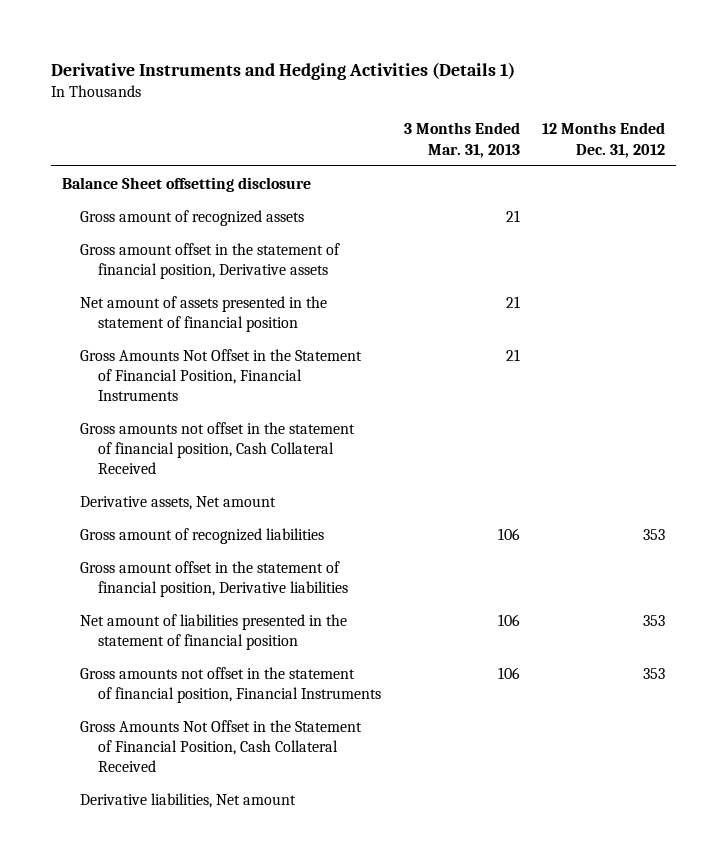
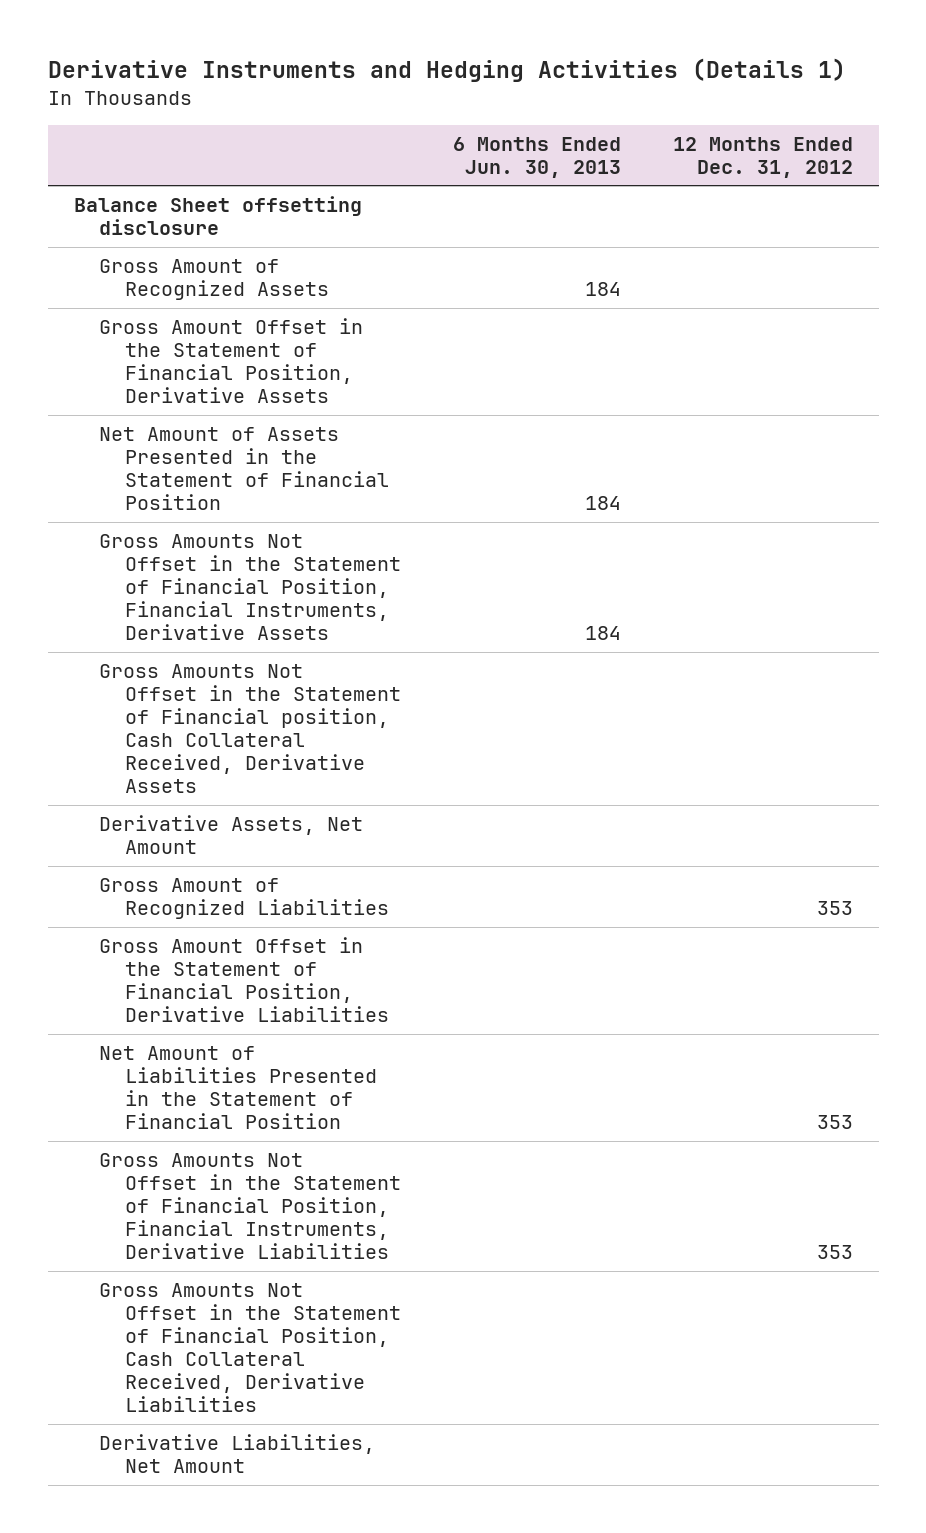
[403,122,520,158] 3 Months Ended Mar. 31, 2013 -> none
none -> [452,136,621,178] 6 Months Ended Jun. 30, 2013
[80,209,305,226] Gross amount of recognized assets -> [99,259,329,300] Gross Amount of Recognized Assets
[80,242,341,279] Gross amount offset in the statement of financial position, Derivative assets -> [99,318,364,403] Gross Amount Offset in the Statement of Financial Position, Derivative Assets
[80,295,328,332] Net amount of assets presented in the statement of financial position -> [99,427,389,510] Net Amount of Assets Presented in the Statement of Financial Position
[80,348,363,402] Gross Amounts Not Offset in the Statement of Financial Position, Financial Instruments -> [99,534,401,640] Gross Amounts Not Offset in the Statement of Financial Position, Financial Instruments, Derivative Assets
[80,421,356,475] Gross amounts not offset in the statement of financial position, Cash Collateral Received -> [99,664,401,793] Gross Amounts Not Offset in the Statement of Financial position, Cash Collateral Received, Derivative Assets
[80,495,277,510] Derivative assets, Net amount -> [99,815,364,854] Derivative Assets, Net Amount
[80,527,325,544] Gross amount of recognized liabilities -> [99,878,389,919] Gross Amount of Recognized Liabilities
[80,560,349,597] Gross amount offset in the statement of financial position, Derivative liabilities -> [99,937,389,1022] Gross Amount Offset in the Statement of Financial Position, Derivative Liabilities
[80,613,348,650] Net amount of liabilities presented in the statement of financial position -> [99,1046,377,1129] Net Amount of Liabilities Presented in the Statement of Financial Position
[80,666,382,703] Gross amounts not offset in the statement of financial position, Financial Instruments -> [99,1153,401,1259] Gross Amounts Not Offset in the Statement of Financial Position, Financial Instruments, Derivative Liabilities
[80,719,363,773] Gross Amounts Not Offset in the Statement of Financial Position, Cash Collateral Received -> [99,1283,401,1412] Gross Amounts Not Offset in the Statement of Financial Position, Cash Collateral Received, Derivative Liabilities
[80,792,297,808] Derivative liabilities, Net amount -> [99,1434,376,1473] Derivative Liabilities, Net Amount

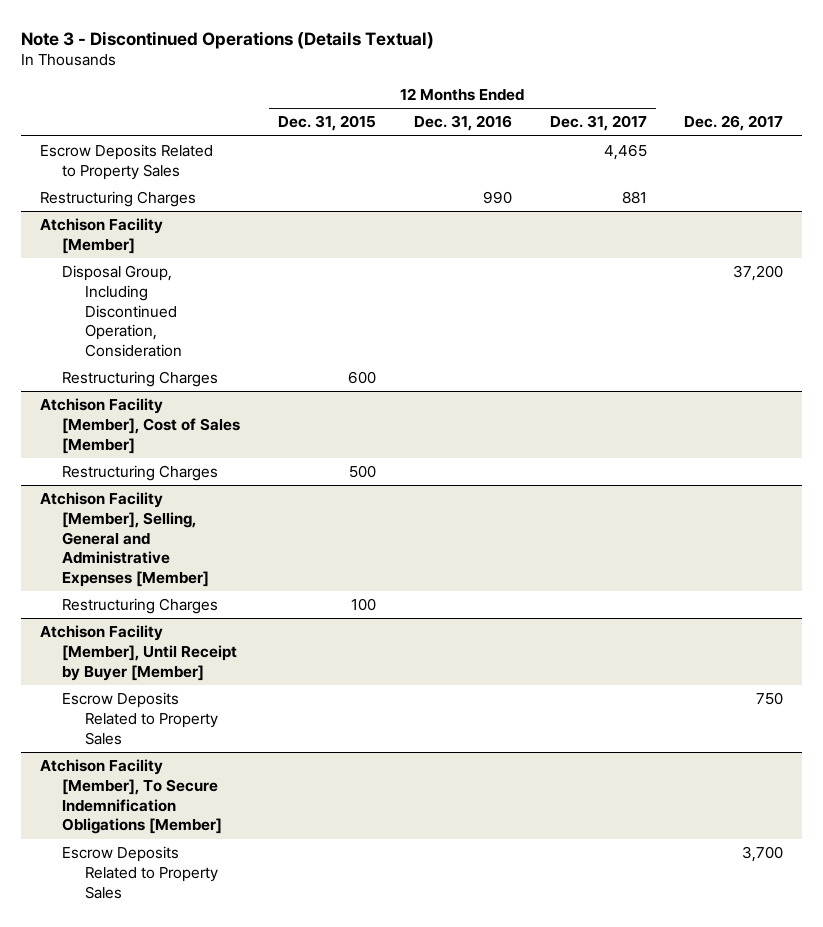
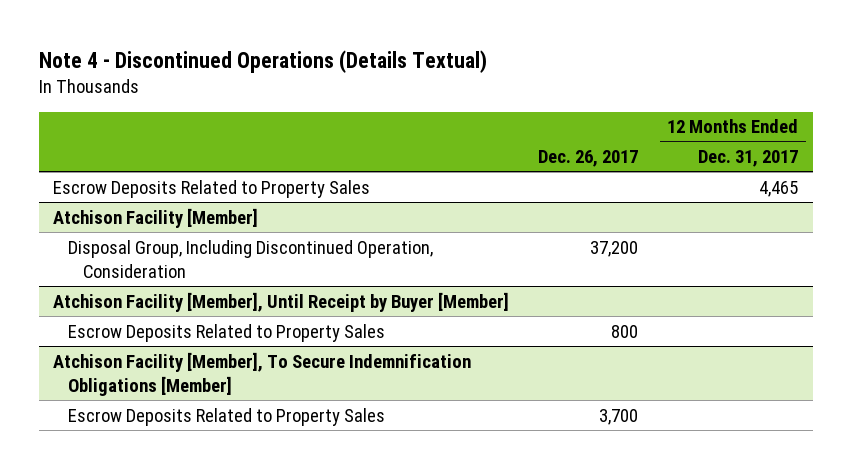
[21,30,435,49] Note 3 - Discontinued Operations (Details Textual) -> [38,49,487,73] Note 4 - Discontinued Operations (Details Textual)
[278,115,377,132] Dec. 31, 2015 -> none
[413,115,512,132] Dec. 31, 2016 -> none
[39,191,196,208] Restructuring Charges -> none
[62,371,219,388] Restructuring Charges -> none
[39,398,241,454] Atchison Facility [Member], Cost of Sales [Member] -> none
[62,465,219,482] Restructuring Charges -> none
[39,492,210,587] Atchison Facility [Member], Selling, General and Administrative Expenses [Member] -> none
[62,598,219,615] Restructuring Charges -> none
[756,692,784,706] 750 -> [611,324,639,338] 800

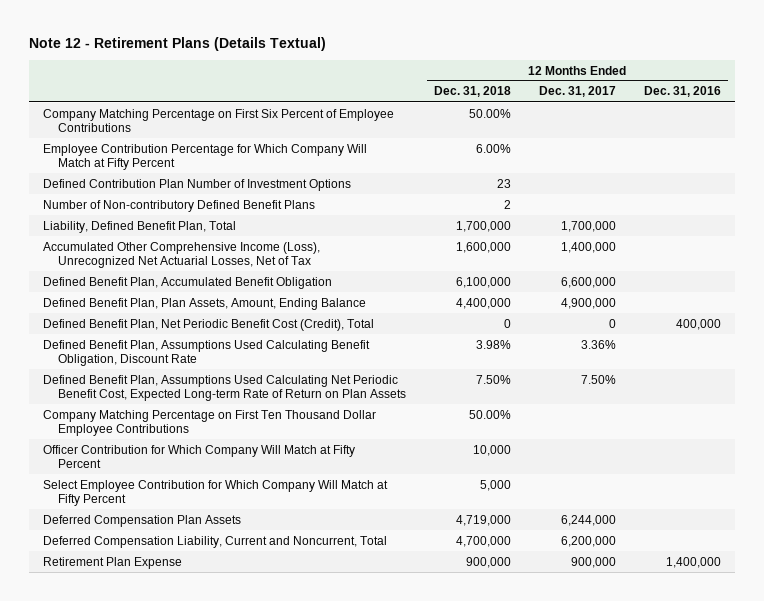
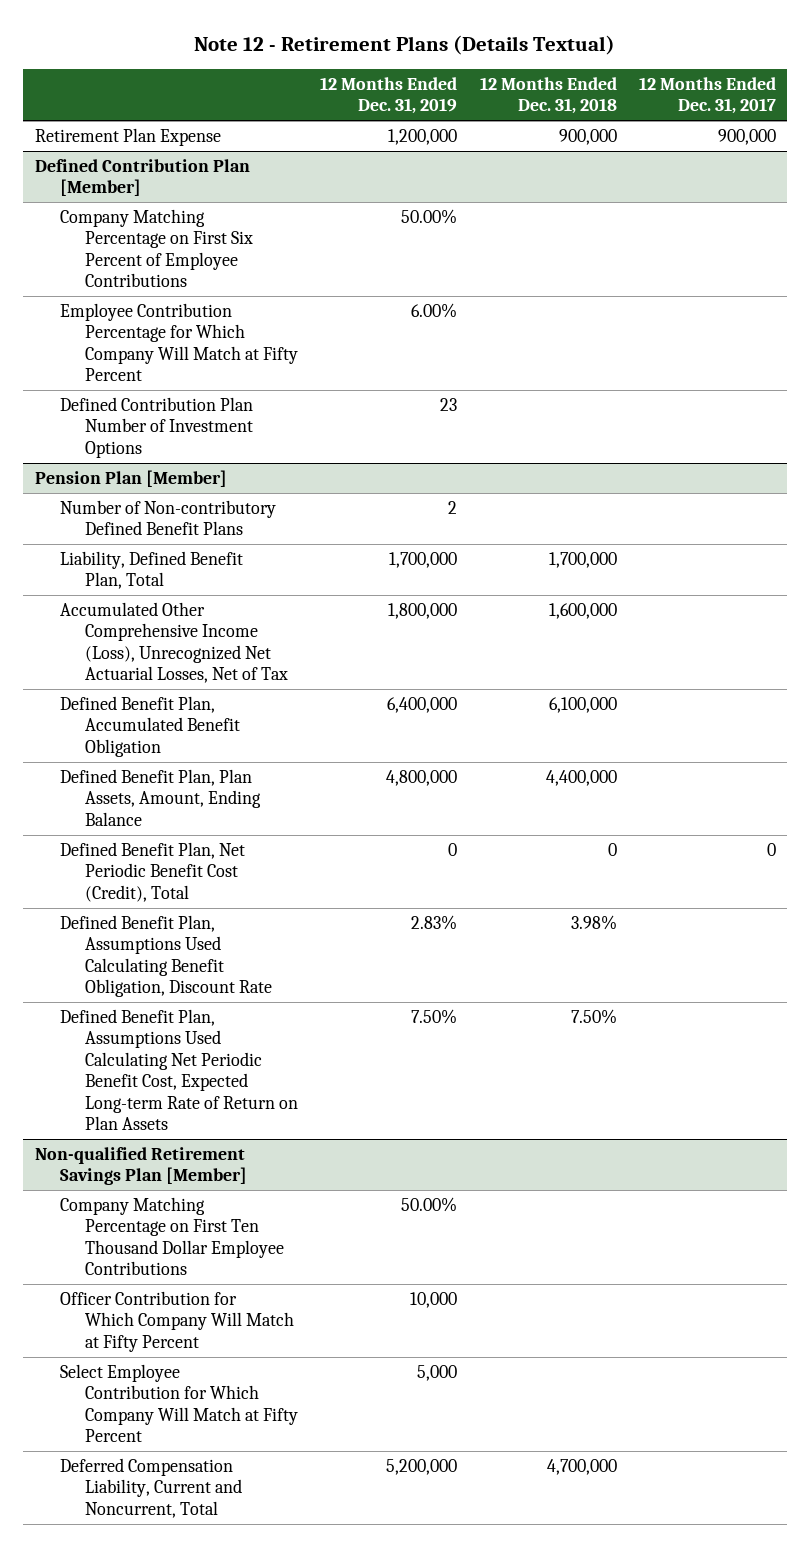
[643,86,721,98] Dec. 31, 2016 -> none
none -> [320,76,458,115] 12 Months Ended Dec. 31, 2019
[43,108,395,132] Company Matching Percentage on First Six Percent of Employee Contributions -> none
[43,143,368,170] Employee Contribution Percentage for Which Company Will Match at Fifty Percent -> none
[43,178,352,191] Defined Contribution Plan Number of Investment Options -> none
[43,199,316,212] Number of Non-contributory Defined Benefit Plans -> none
[43,220,237,233] Liability, Defined Benefit Plan, Total -> none
[43,241,321,268] Accumulated Other Comprehensive Income (Loss), Unrecognized Net Actuarial Losses, Net of Tax -> none
[43,276,333,289] Defined Benefit Plan, Accumulated Benefit Obligation -> none
[43,297,367,310] Defined Benefit Plan, Plan Assets, Amount, Ending Balance -> none
[43,318,375,331] Defined Benefit Plan, Net Periodic Benefit Cost (Credit), Total -> none
[43,339,371,366] Defined Benefit Plan, Assumptions Used Calculating Benefit Obligation, Discount Rate -> none
[43,374,406,401] Defined Benefit Plan, Assumptions Used Calculating Net Periodic Benefit Cost, Expected Long-term Rate of Return on Plan Assets -> none
[43,409,377,436] Company Matching Percentage on First Ten Thousand Dollar Employee Contributions -> none
[43,444,356,468] Officer Contribution for Which Company Will Match at Fifty Percent -> none
[43,479,389,506] Select Employee Contribution for Which Company Will Match at Fifty Percent -> none
[43,514,242,527] Deferred Compensation Plan Assets -> none
[43,535,388,548] Deferred Compensation Liability, Current and Noncurrent, Total -> none
none -> [34,159,250,197] Defined Contribution Plan [Member]
none -> [59,209,254,288] Company Matching Percentage on First Six Percent of Employee Contributions
none -> [59,303,299,382] Employee Contribution Percentage for Which Company Will Match at Fifty Percent
none -> [59,397,254,458] Defined Contribution Plan Number of Investment Options
none -> [34,470,227,488] Pension Plan [Member]
none -> [59,500,276,536] Number of Non-contributory Defined Benefit Plans
none -> [59,551,243,590] Liability, Defined Benefit Plan, Total
none -> [59,602,289,684] Accumulated Other Comprehensive Income (Loss), Unrecognized Net Actuarial Losses, Net of Tax
none -> [59,696,241,757] Defined Benefit Plan, Accumulated Benefit Obligation
none -> [59,769,262,826] Defined Benefit Plan, Plan Assets, Amount, Ending Balance
none -> [59,842,245,902] Defined Benefit Plan, Net Periodic Benefit Cost (Credit), Total
none -> [59,915,273,998] Defined Benefit Plan, Assumptions Used Calculating Benefit Obligation, Discount Rate
none -> [59,1009,299,1130] Defined Benefit Plan, Assumptions Used Calculating Net Periodic Benefit Cost, Expected Long-term Rate of Return on Plan Assets
none -> [34,1147,247,1186] Non-qualified Retirement Savings Plan [Member]
none -> [59,1197,285,1276] Company Matching Percentage on First Ten Thousand Dollar Employee Contributions
none -> [59,1291,295,1352] Officer Contribution for Which Company Will Match at Fifty Percent
none -> [59,1364,299,1443] Select Employee Contribution for Which Company Will Match at Fifty Percent
none -> [59,1458,243,1518] Deferred Compensation Liability, Current and Noncurrent, Total

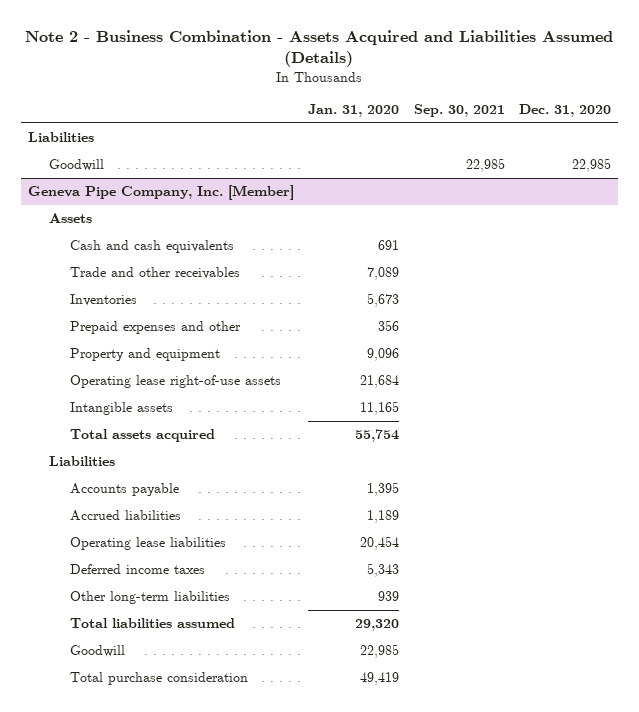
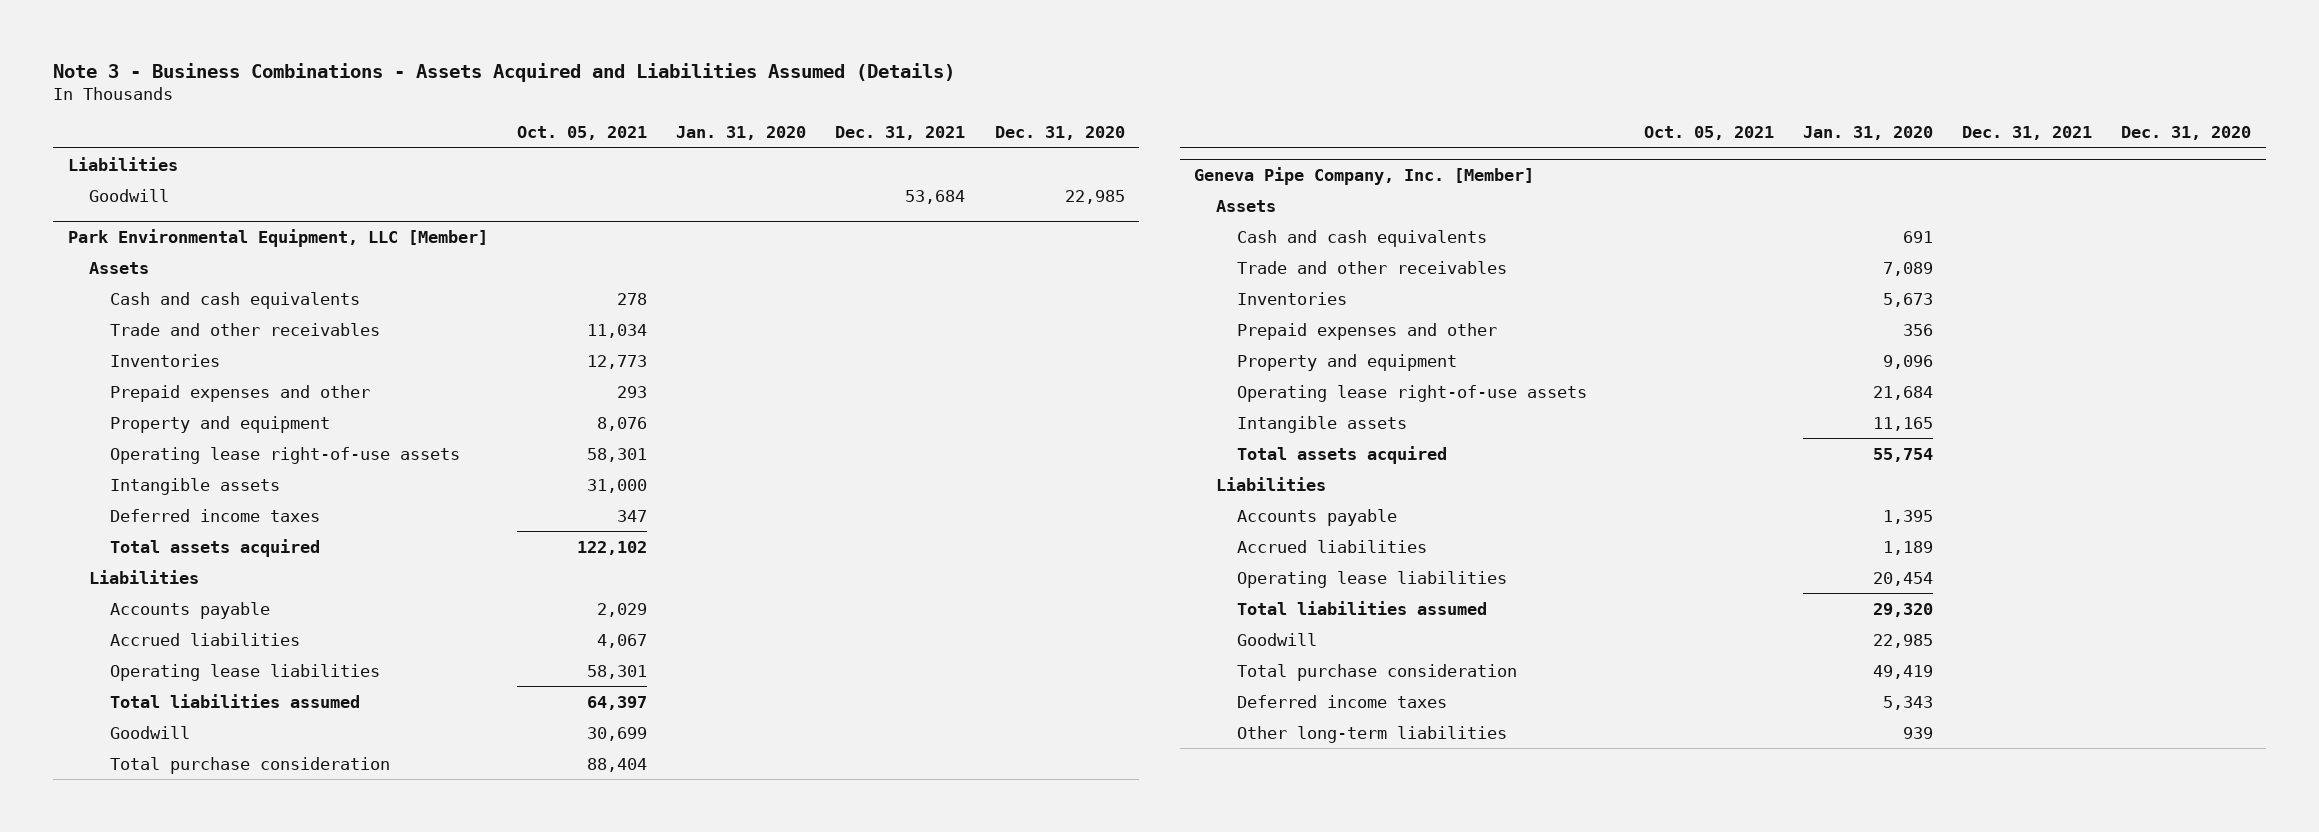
[25,30,614,68] Note 2 - Business Combination - Assets Acquired and Liabilities Assumed (Details) -> [52,63,955,83] Note 3 - Business Combinations - Assets Acquired and Liabilities Assumed (Details)
[413,103,505,117] Sep. 30, 2021 -> none
none -> [516,125,647,140] Oct. 05, 2021
none -> [835,125,966,140] Dec. 31, 2021
none -> [67,228,488,247] Park Environmental Equipment, LLC [Member]
none -> [88,261,149,274] Assets
none -> [109,291,360,309] Cash and cash equivalents
none -> [109,322,380,336] Trade and other receivables
none -> [109,353,220,367] Inventories
none -> [109,384,370,402] Prepaid expenses and other
none -> [109,415,330,433] Property and equipment
none -> [109,446,460,464] Operating lease right-of-use assets
none -> [109,477,280,495] Intangible assets
none -> [109,508,320,522] Deferred income taxes
none -> [109,538,320,557] Total assets acquired
none -> [88,569,199,584] Liabilities
none -> [109,601,270,619] Accounts payable
none -> [109,632,300,646] Accrued liabilities
none -> [109,663,380,681] Operating lease liabilities
none -> [109,693,360,708] Total liabilities assumed
none -> [109,725,190,739] Goodwill
none -> [109,756,390,774] Total purchase consideration
[69,564,205,575] Deferred income taxes -> [1236,694,1447,708] Deferred income taxes
[69,591,230,605] Other long-term liabilities -> [1236,725,1507,743] Other long-term liabilities

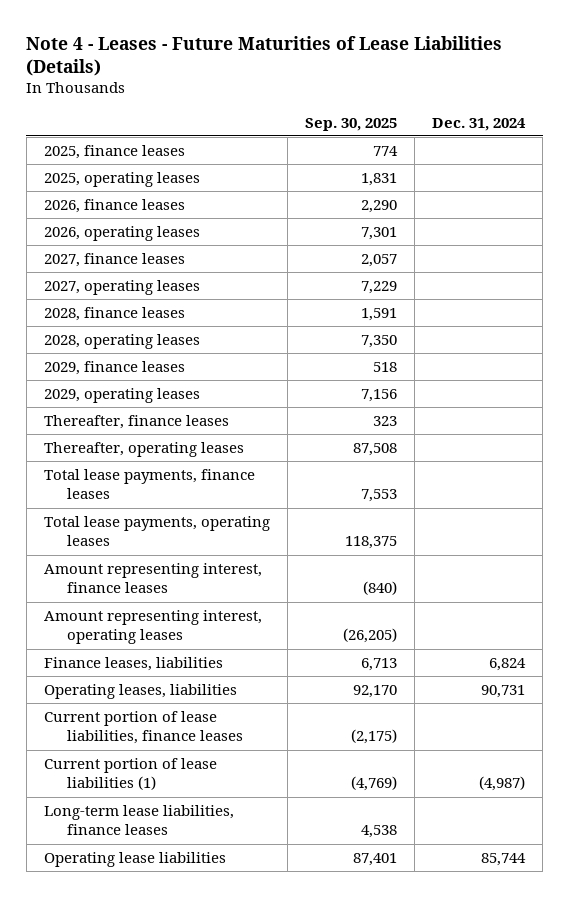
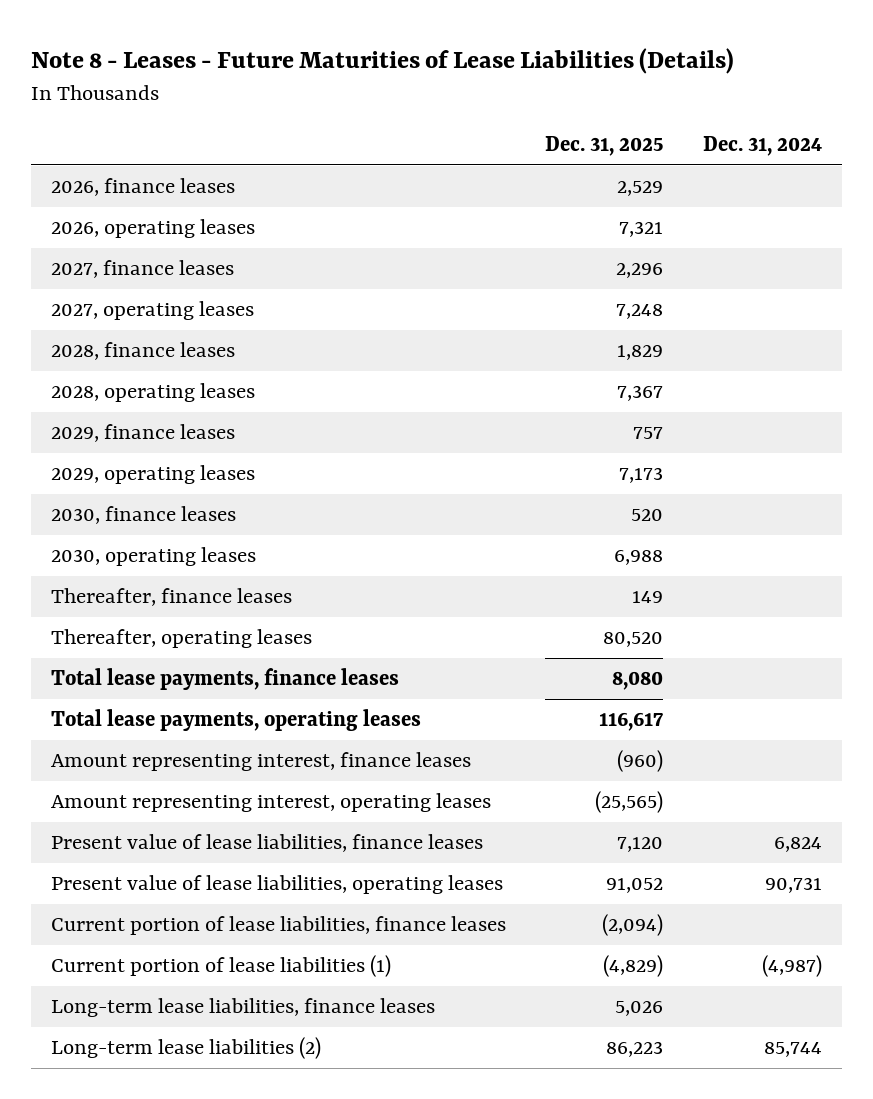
[26,35,503,77] Note 4 - Leases - Future Maturities of Lease Liabilities (Details) -> [31,48,735,75] Note 8 - Leases - Future Maturities of Lease Liabilities (Details)
[304,117,397,131] Sep. 30, 2025 -> none
none -> [545,136,664,157] Dec. 31, 2025
[43,145,185,160] 2025, finance leases -> none
[43,172,200,188] 2025, operating leases -> none
none -> [51,506,237,525] 2030, finance leases
none -> [51,547,257,567] 2030, operating leases
[43,657,223,672] Finance leases, liabilities -> [51,834,484,853] Present value of lease liabilities, finance leases
[43,684,237,700] Operating leases, liabilities -> [51,875,504,895] Present value of lease liabilities, operating leases
[43,852,226,868] Operating lease liabilities -> [51,1037,322,1060] Long-term lease liabilities (2)

